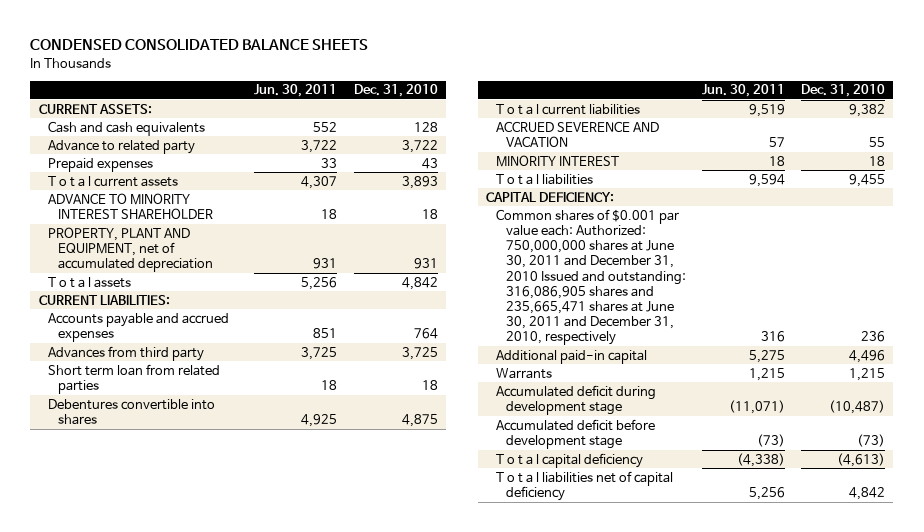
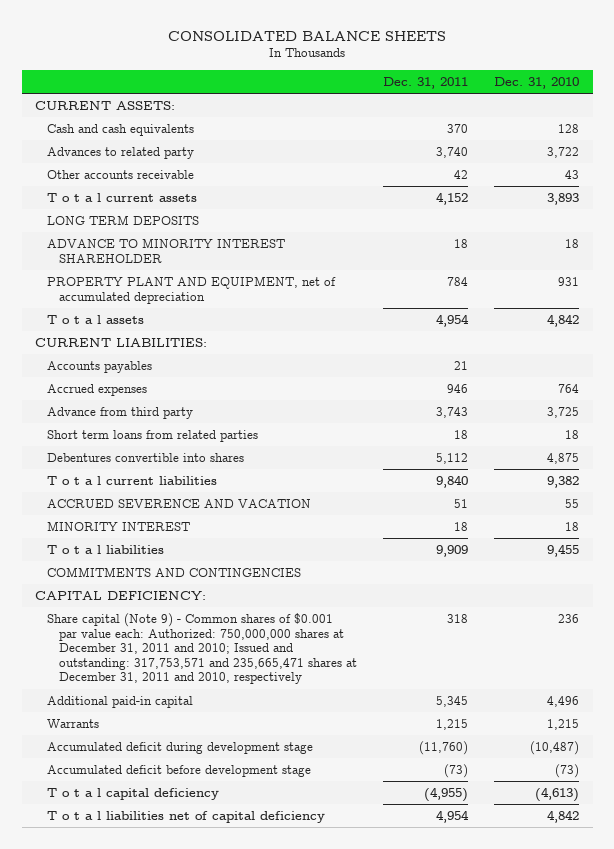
[30,39,369,51] CONDENSED CONSOLIDATED BALANCE SHEETS -> [168,30,447,41] CONSOLIDATED BALANCE SHEETS
[254,84,338,98] Jun. 30, 2011 -> none
none -> [383,76,469,89] Dec. 31, 2011
[48,157,154,172] Prepaid expenses -> none
[48,139,196,154] Advance to related party -> [46,146,194,159] Advances to related party
none -> [46,169,194,179] Other accounts receivable
none -> [46,214,199,225] LONG TERM DEPOSITS
[48,226,214,273] PROPERTY, PLANT AND EQUIPMENT, net of accumulated depreciation -> [46,275,336,304] PROPERTY PLANT AND EQUIPMENT, net of accumulated depreciation
none -> [46,360,152,373] Accounts payables
[48,312,230,342] Accounts payable and accrued expenses -> [46,383,147,396] Accrued expenses
[48,345,205,361] Advances from third party -> [46,406,193,419] Advance from third party
[48,363,221,394] Short term loan from related parties -> [46,429,258,442] Short term loans from related parties
none -> [46,566,301,577] COMMITMENTS AND CONTINGENCIES
[495,208,686,346] Common shares of $0.001 par value each: Authorized: 750,000,000 shares at June 30, 2011 and December 31, 2010 Issued and outstanding: 316,086,905 shares and 235,665,471 shares at June 30, 2011 and December 31, 2010, respectively -> [46,612,357,685] Share capital (Note 9) - Common shares of $0.001 par value each: Authorized: 750,000,000 shares at December 31, 2011 and 2010; Issued and outstanding: 317,753,571 and 235,665,471 shares at December 31, 2011 and 2010, respectively

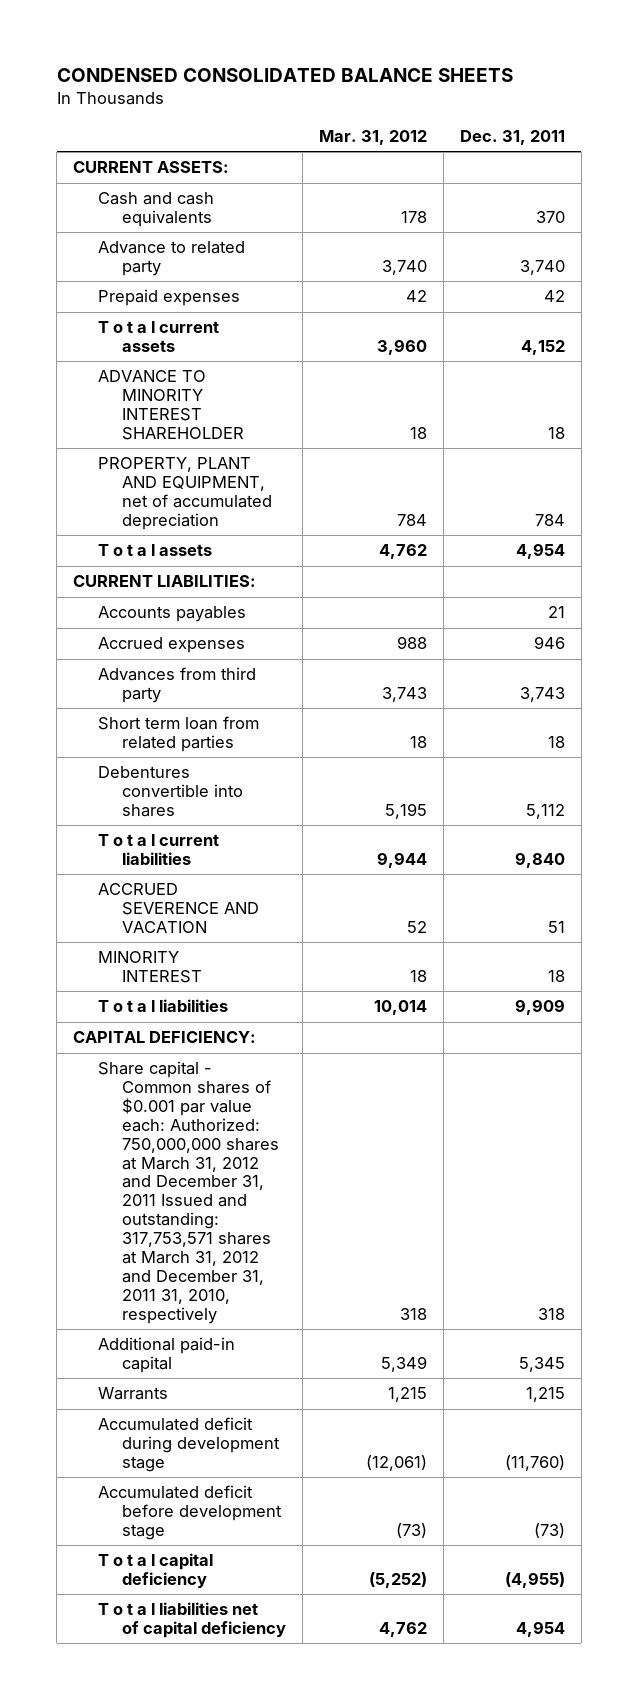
[168,30,447,41] CONSOLIDATED BALANCE SHEETS -> [56,67,513,82] CONDENSED CONSOLIDATED BALANCE SHEETS
[494,76,580,89] Dec. 31, 2010 -> none
none -> [319,129,428,145] Mar. 31, 2012
[46,169,194,179] Other accounts receivable -> none
[46,146,194,159] Advances to related party -> [97,241,245,277] Advance to related party
none -> [97,289,240,307] Prepaid expenses
[46,214,199,225] LONG TERM DEPOSITS -> none
[46,275,336,304] PROPERTY PLANT AND EQUIPMENT, net of accumulated depreciation -> [97,457,273,530] PROPERTY, PLANT AND EQUIPMENT, net of accumulated depreciation
[46,406,193,419] Advance from third party -> [97,667,256,704] Advances from third party
[46,429,258,442] Short term loans from related parties -> [97,716,259,753] Short term loan from related parties
[46,566,301,577] COMMITMENTS AND CONTINGENCIES -> none
[46,612,357,685] Share capital (Note 9) - Common shares of $0.001 par value each: Authorized: 750,000,000 shares at December 31, 2011 and 2010; Issued and outstanding: 317,753,571 and 235,665,471 shares at December 31, 2011 and 2010, respectively -> [97,1061,280,1324] Share capital - Common shares of $0.001 par value each: Authorized: 750,000,000 shares at March 31, 2012 and December 31, 2011 Issued and outstanding: 317,753,571 shares at March 31, 2012 and December 31, 2011 31, 2010, respectively

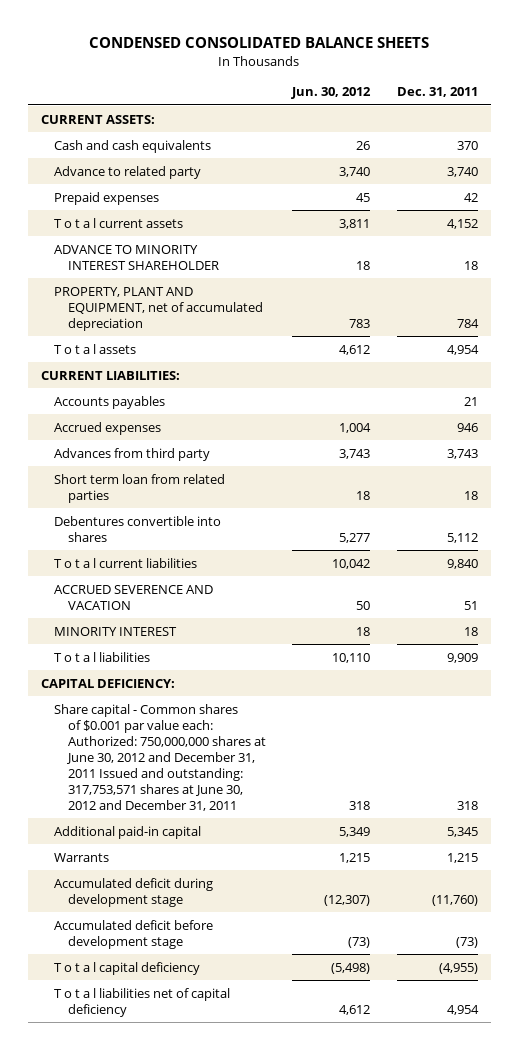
[319,129,428,145] Mar. 31, 2012 -> none
none -> [291,87,372,100] Jun. 30, 2012
[97,1061,280,1324] Share capital - Common shares of $0.001 par value each: Authorized: 750,000,000 shares at March 31, 2012 and December 31, 2011 Issued and outstanding: 317,753,571 shares at March 31, 2012 and December 31, 2011 31, 2010, respectively -> [54,703,266,812] Share capital - Common shares of $0.001 par value each: Authorized: 750,000,000 shares at June 30, 2012 and December 31, 2011 Issued and outstanding: 317,753,571 shares at June 30, 2012 and December 31, 2011

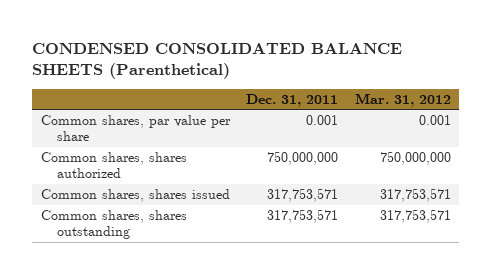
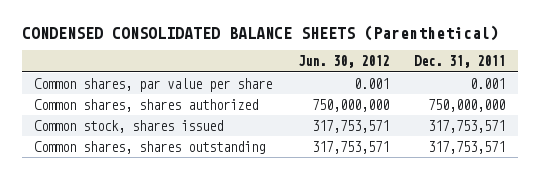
[354,92,451,107] Mar. 31, 2012 -> none
none -> [297,55,389,69] Jun. 30, 2012
[40,189,230,203] Common shares, shares issued -> [34,119,224,133] Common stock, shares issued

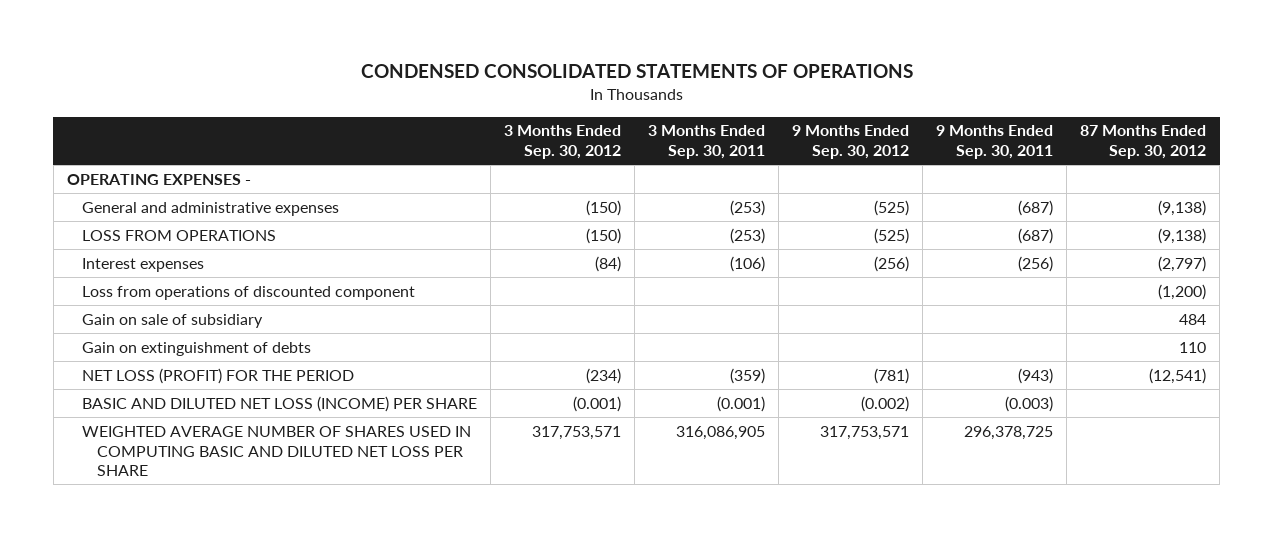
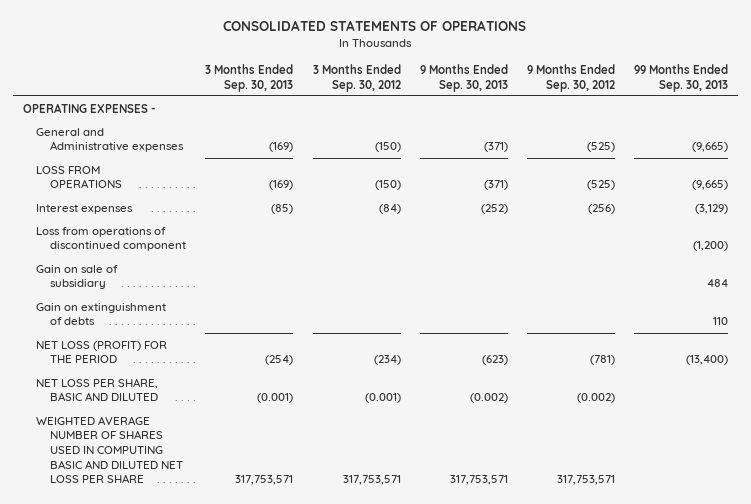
[360,64,913,79] CONDENSED CONSOLIDATED STATEMENTS OF OPERATIONS -> [223,19,527,31] CONSOLIDATED STATEMENTS OF OPERATIONS
[648,125,766,160] 3 Months Ended Sep. 30, 2011 -> none
[936,125,1054,160] 9 Months Ended Sep. 30, 2011 -> none
[1080,125,1207,160] 87 Months Ended Sep. 30, 2012 -> none
none -> [205,63,294,92] 3 Months Ended Sep. 30, 2013
none -> [419,63,508,92] 9 Months Ended Sep. 30, 2013
none -> [634,63,729,92] 99 Months Ended Sep. 30, 2013
[82,201,340,216] General and administrative expenses -> [36,127,185,153] General and Administrative expenses
[82,285,416,300] Loss from operations of discounted component -> [36,226,187,252] Loss from operations of discontinued component
[82,395,478,412] BASIC AND DILUTED NET LOSS (INCOME) PER SHARE -> [36,377,159,402] NET LOSS PER SHARE, BASIC AND DILUTED

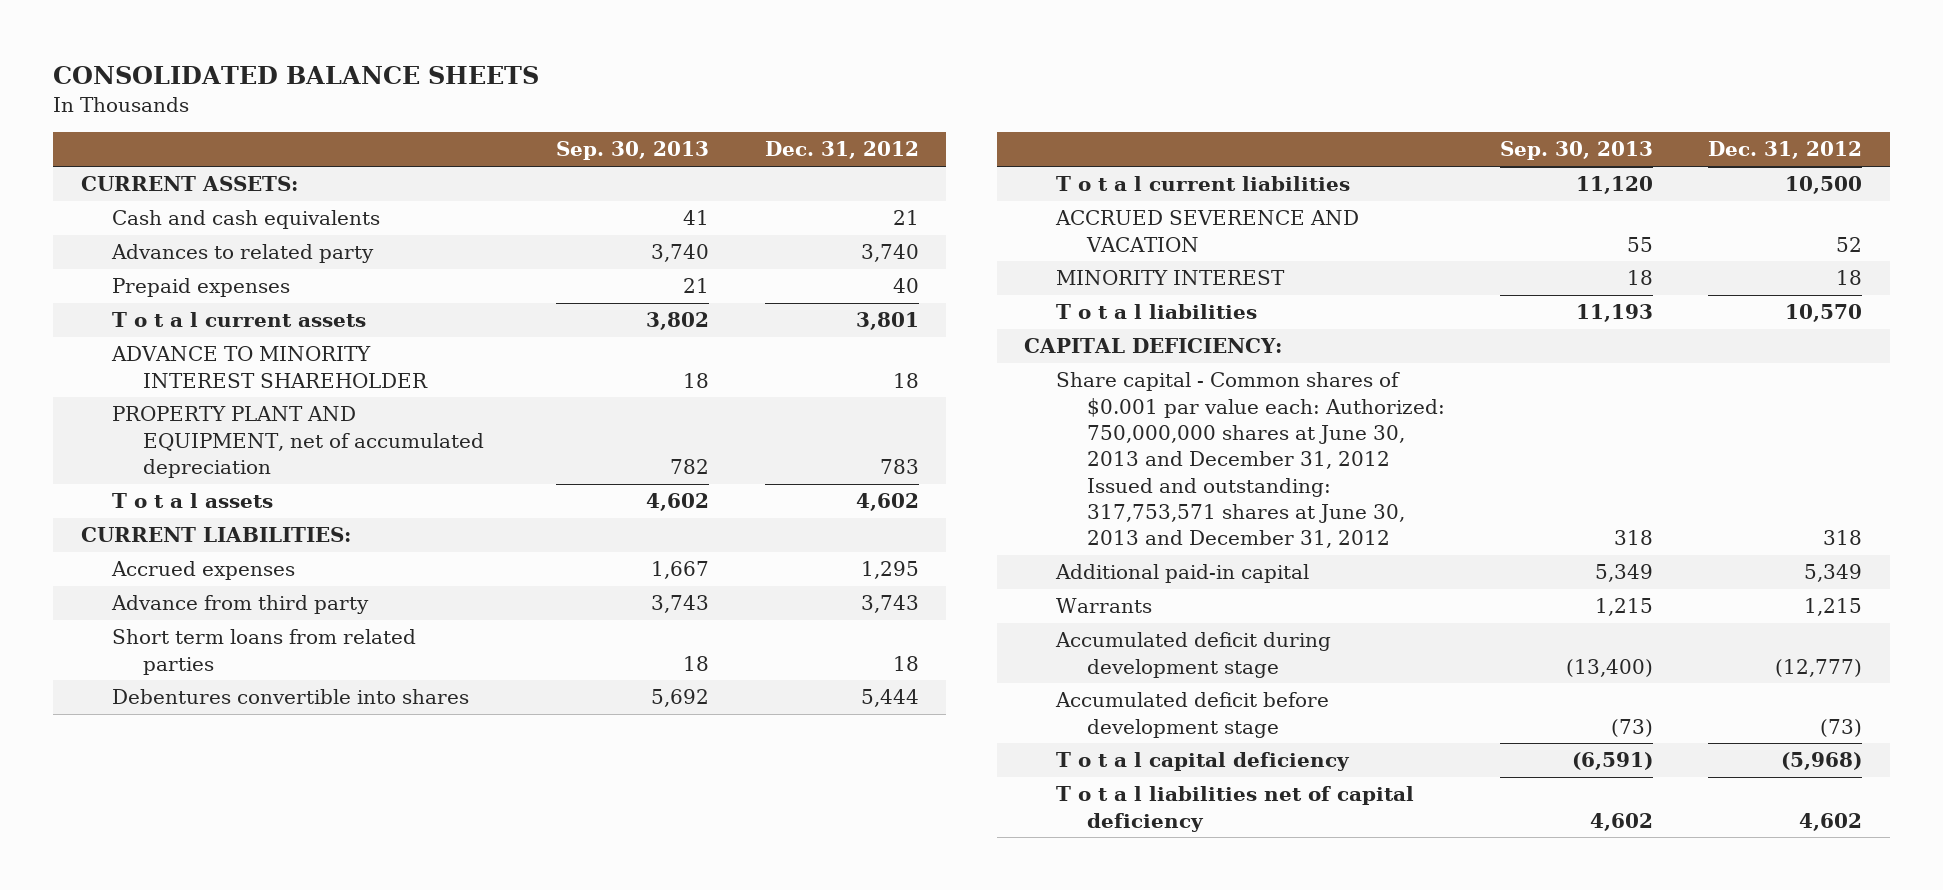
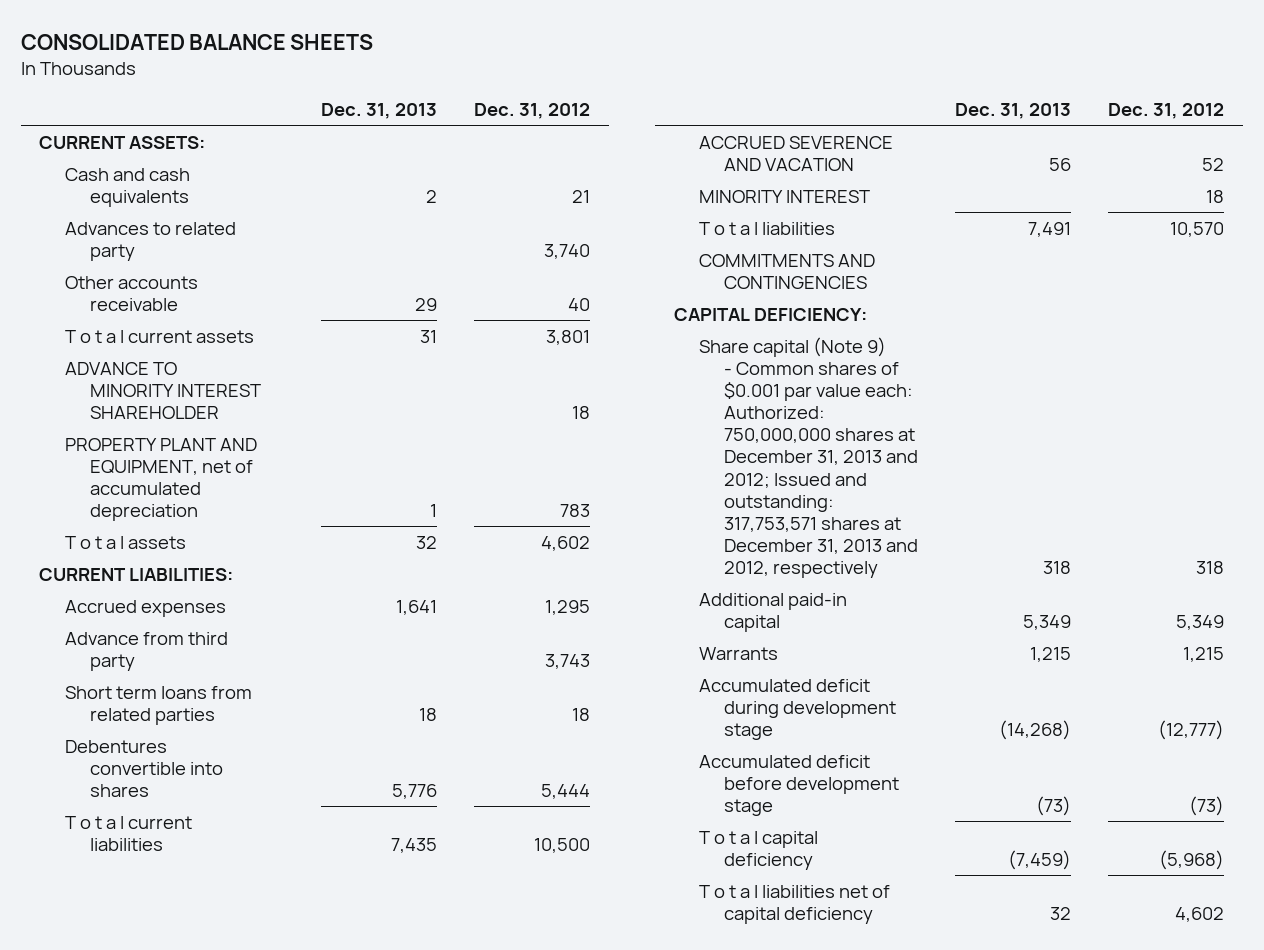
[556,141,710,161] Sep. 30, 2013 -> none
none -> [320,102,437,119] Dec. 31, 2013
[111,278,290,298] Prepaid expenses -> none
none -> [64,275,198,311] Other accounts receivable
none -> [698,253,875,289] COMMITMENTS AND CONTINGENCIES
[1055,372,1445,549] Share capital - Common shares of $0.001 par value each: Authorized: 750,000,000 shares at June 30, 2013 and December 31, 2012 Issued and outstanding: 317,753,571 shares at June 30, 2013 and December 31, 2012 -> [698,336,918,579] Share capital (Note 9) - Common shares of $0.001 par value each: Authorized: 750,000,000 shares at December 31, 2013 and 2012; Issued and outstanding: 317,753,571 shares at December 31, 2013 and 2012, respectively

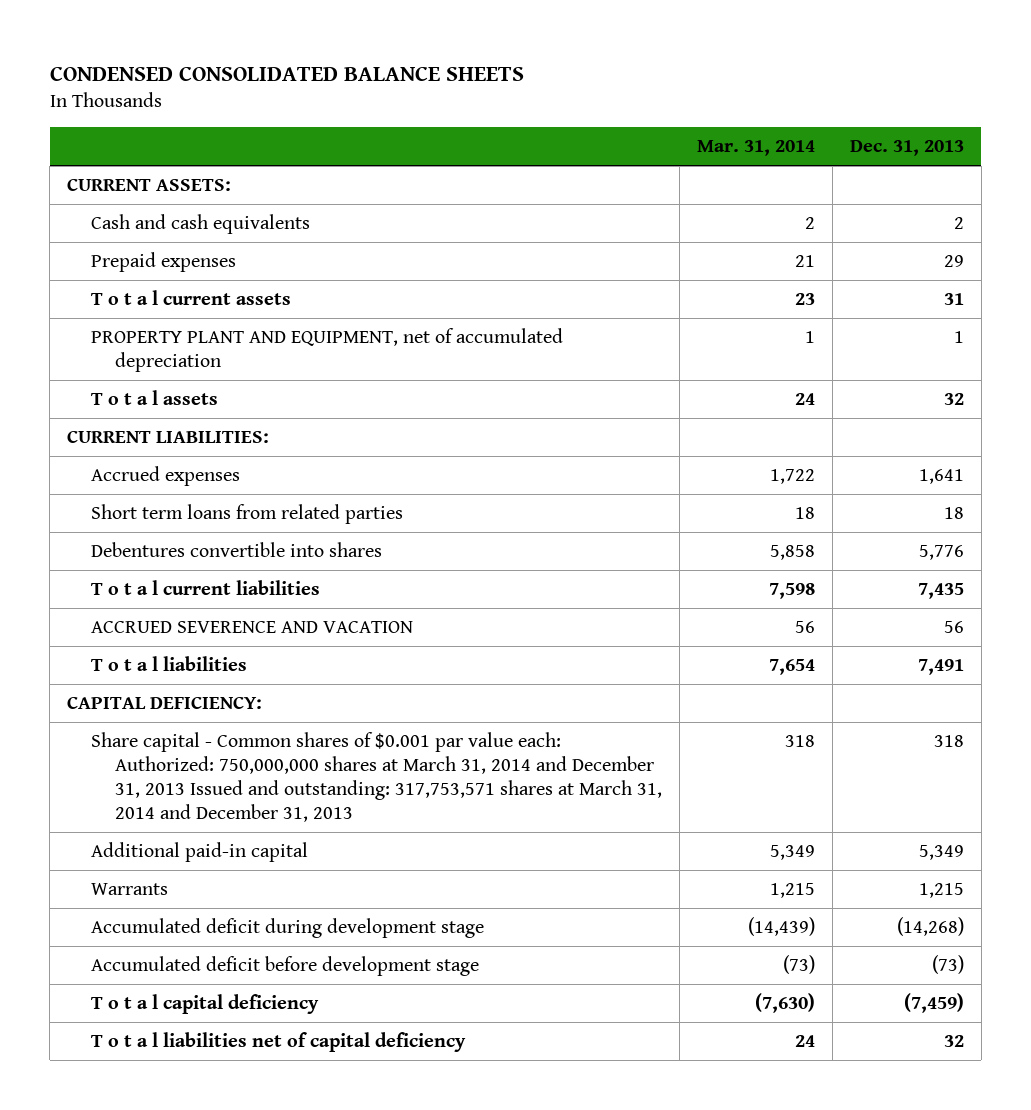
[20,33,373,50] CONSOLIDATED BALANCE SHEETS -> [49,65,524,81] CONDENSED CONSOLIDATED BALANCE SHEETS
[474,102,591,119] Dec. 31, 2012 -> none
none -> [696,140,815,157] Mar. 31, 2014
[64,221,236,261] Advances to related party -> none
[64,275,198,311] Other accounts receivable -> none
none -> [91,252,237,273] Prepaid expenses
[64,361,261,420] ADVANCE TO MINORITY INTEREST SHAREHOLDER -> none
[64,631,228,671] Advance from third party -> none
[698,189,870,203] MINORITY INTEREST -> none
[698,253,875,289] COMMITMENTS AND CONTINGENCIES -> none
[698,336,918,579] Share capital (Note 9) - Common shares of $0.001 par value each: Authorized: 750,000,000 shares at December 31, 2013 and 2012; Issued and outstanding: 317,753,571 shares at December 31, 2013 and 2012, respectively -> [91,732,663,823] Share capital - Common shares of $0.001 par value each: Authorized: 750,000,000 shares at March 31, 2014 and December 31, 2013 Issued and outstanding: 317,753,571 shares at March 31, 2014 and December 31, 2013

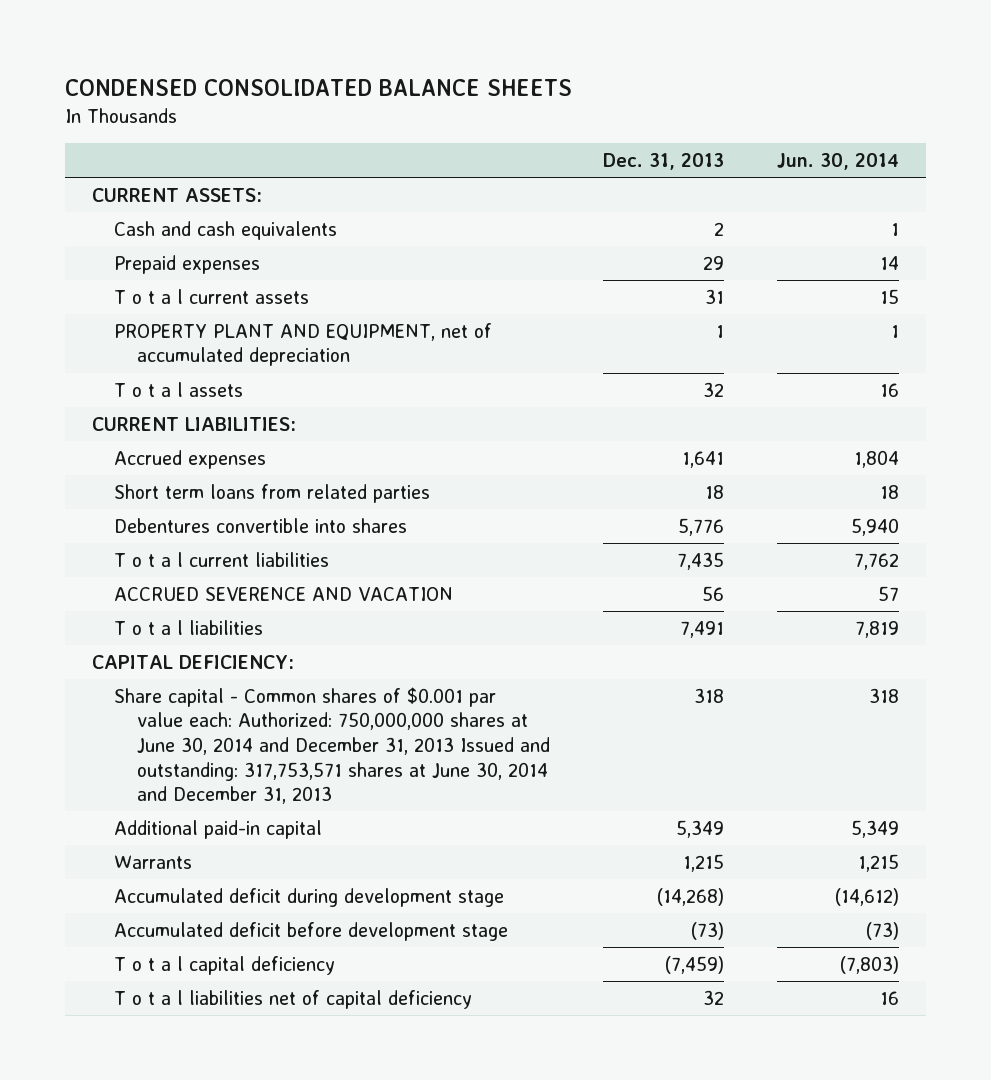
[696,140,815,157] Mar. 31, 2014 -> none
none -> [777,152,900,170] Jun. 30, 2014
[91,732,663,823] Share capital - Common shares of $0.001 par value each: Authorized: 750,000,000 shares at March 31, 2014 and December 31, 2013 Issued and outstanding: 317,753,571 shares at March 31, 2014 and December 31, 2013 -> [114,686,550,805] Share capital - Common shares of $0.001 par value each: Authorized: 750,000,000 shares at June 30, 2014 and December 31, 2013 Issued and outstanding: 317,753,571 shares at June 30, 2014 and December 31, 2013

